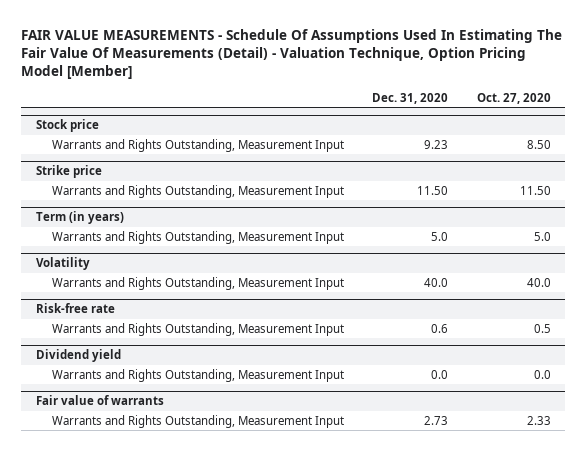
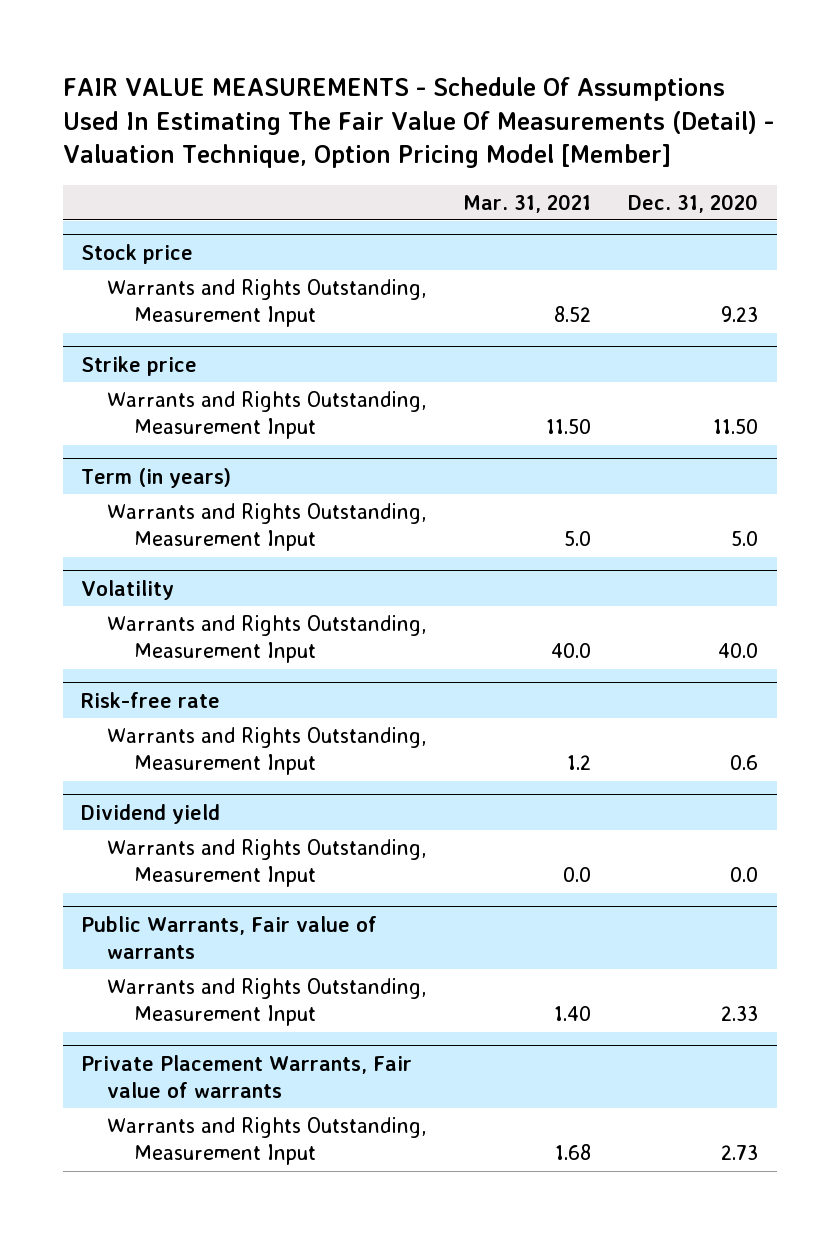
[476,92,551,104] Oct. 27, 2020 -> none
none -> [463,193,592,213] Mar. 31, 2021
[35,395,164,406] Fair value of warrants -> [81,915,378,960] Public Warrants, Fair value of warrants
none -> [107,977,427,1027] Warrants and Rights Outstanding, Measurement Input
none -> [81,1054,413,1099] Private Placement Warrants, Fair value of warrants

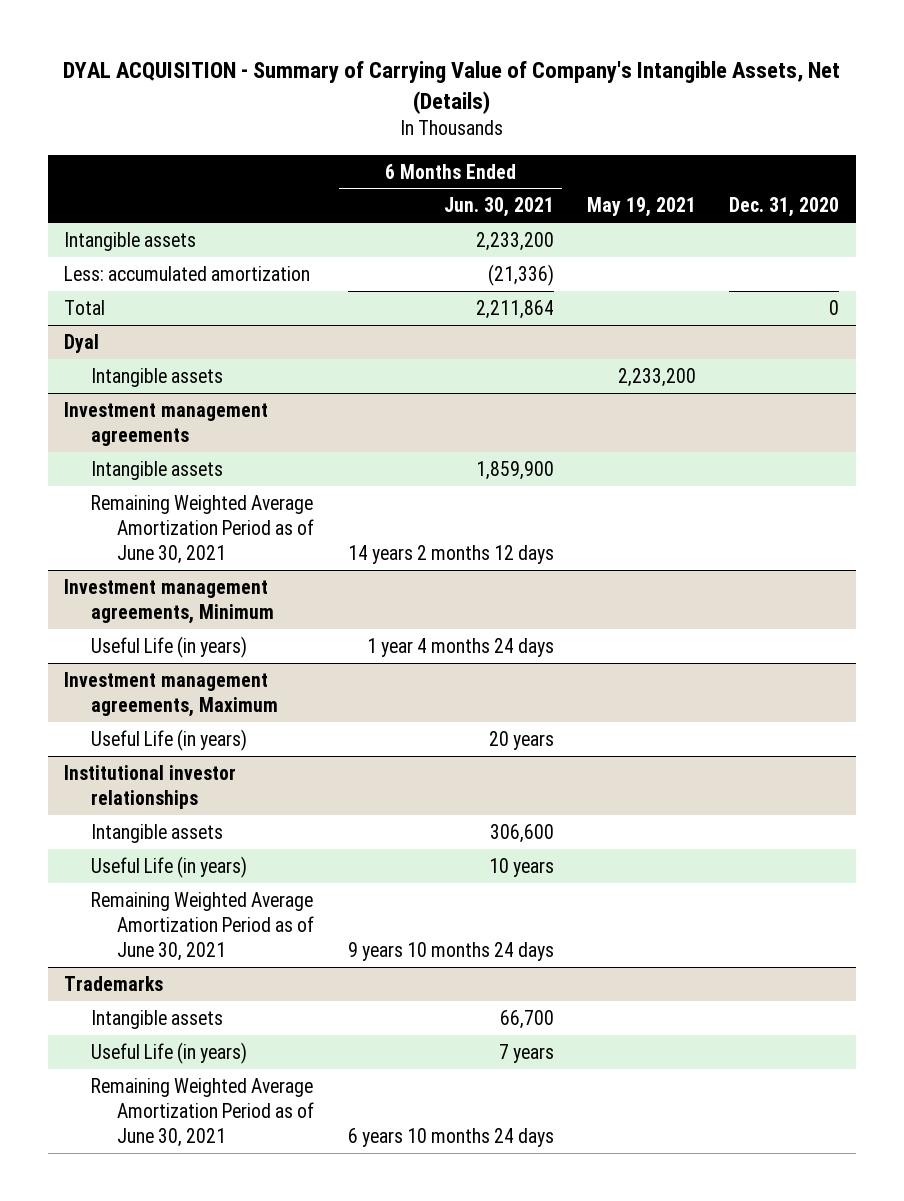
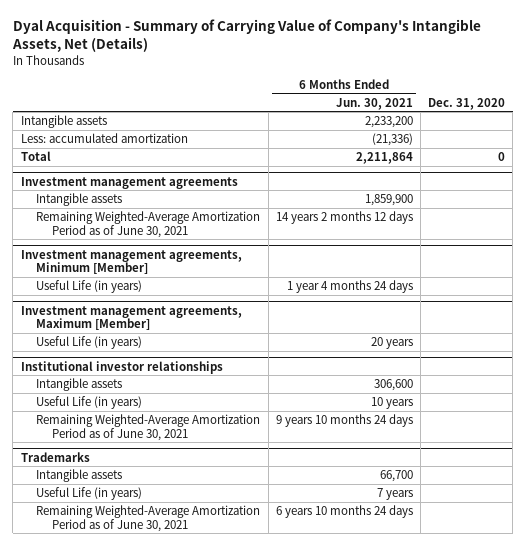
[62,61,840,114] DYAL ACQUISITION - Summary of Carrying Value of Company's Intangible Assets, Net (Details) -> [11,18,481,52] Dyal Acquisition - Summary of Carrying Value of Company's Intangible Assets, Net (Details)
[587,197,697,218] May 19, 2021 -> none
[64,333,100,353] Dyal -> none
[90,367,223,387] Intangible assets -> none
[90,494,315,564] Remaining Weighted Average Amortization Period as of June 30, 2021 -> [36,211,261,238] Remaining Weighted-Average Amortization Period as of June 30, 2021
[64,578,274,624] Investment management agreements, Minimum -> [20,249,242,275] Investment management agreements, Minimum [Member]
[64,671,278,717] Investment management agreements, Maximum -> [20,305,242,331] Investment management agreements, Maximum [Member]
[90,891,315,961] Remaining Weighted Average Amortization Period as of June 30, 2021 -> [36,414,261,441] Remaining Weighted-Average Amortization Period as of June 30, 2021
[90,1077,315,1147] Remaining Weighted Average Amortization Period as of June 30, 2021 -> [36,505,261,532] Remaining Weighted-Average Amortization Period as of June 30, 2021

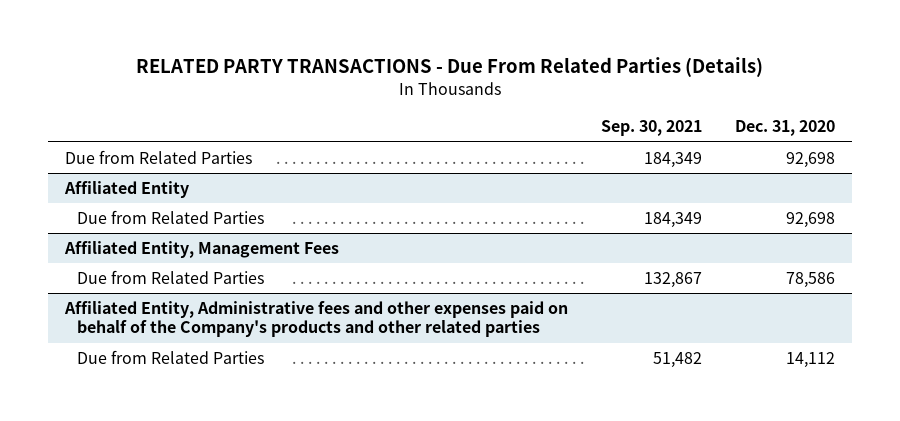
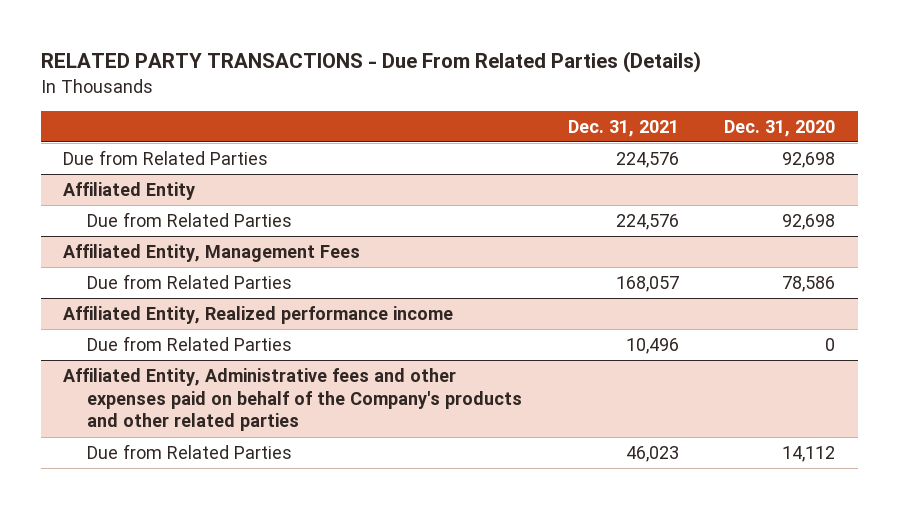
[600,120,702,137] Sep. 30, 2021 -> none
none -> [567,119,679,137] Dec. 31, 2021
none -> [63,306,454,325] Affiliated Entity, Realized performance income
none -> [87,336,293,352] Due from Related Parties

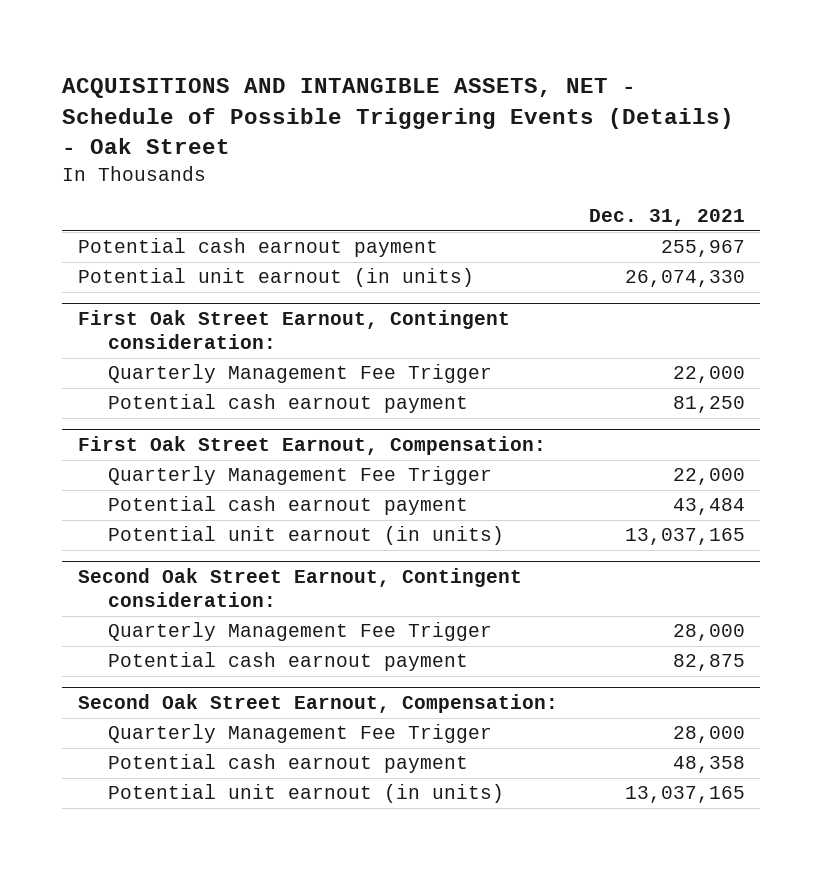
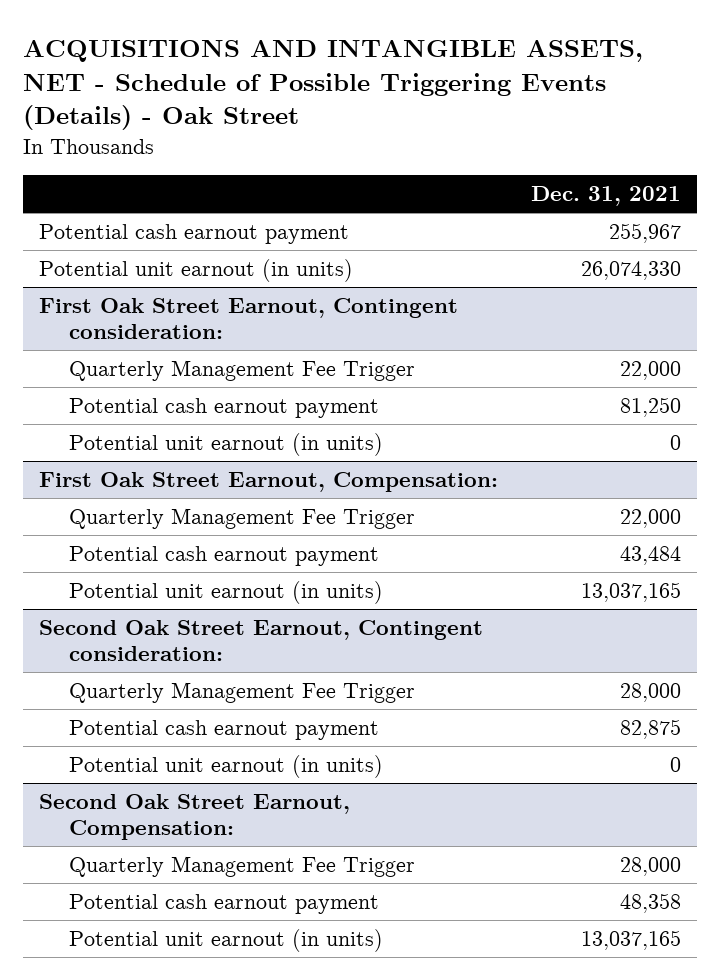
none -> [69,432,384,456] Potential unit earnout (in units)
none -> [69,754,384,778] Potential unit earnout (in units)

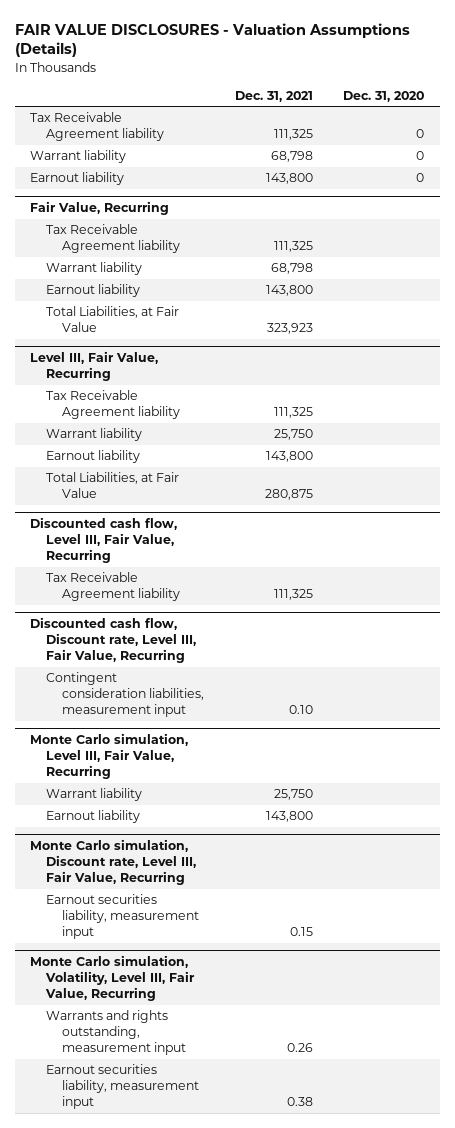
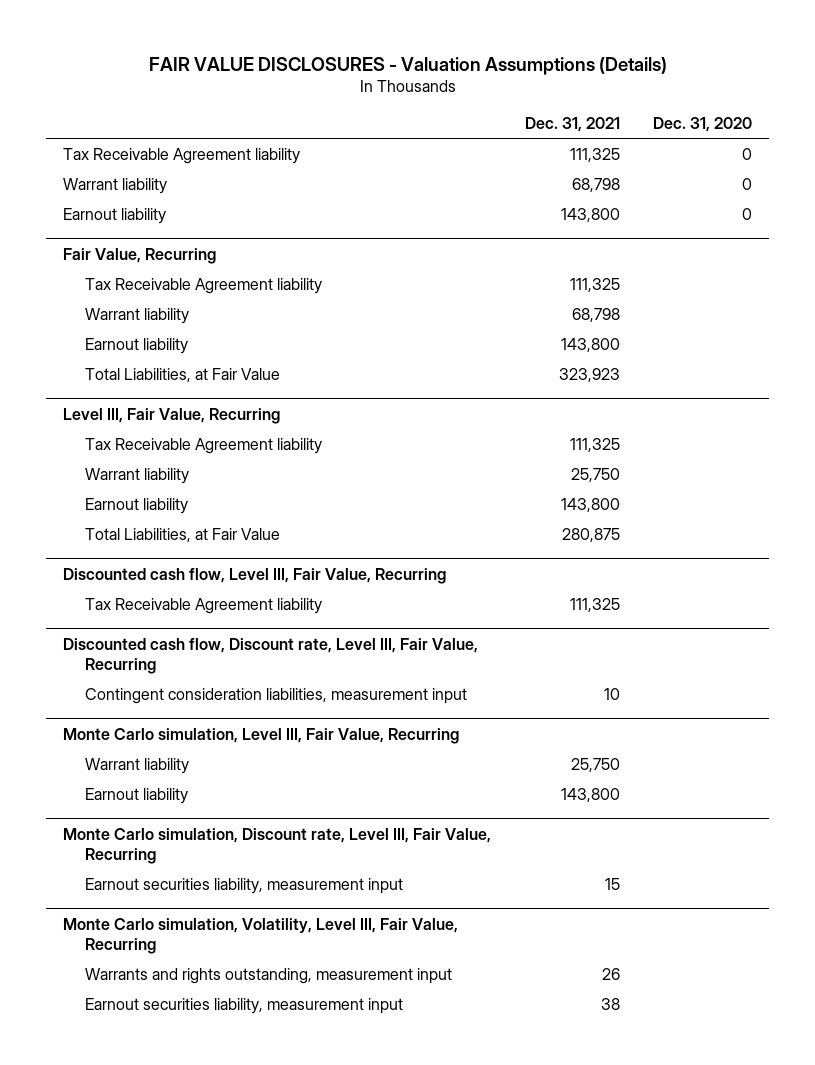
[288,705,313,715] 0.10 -> [603,687,620,700] 10
[289,927,313,937] 0.15 -> [604,877,620,890] 15
[286,1043,313,1053] 0.26 -> [601,967,620,980] 26
[286,1097,313,1107] 0.38 -> [600,997,620,1010] 38

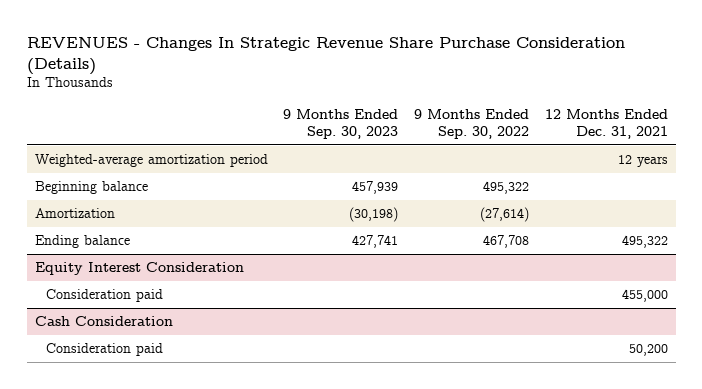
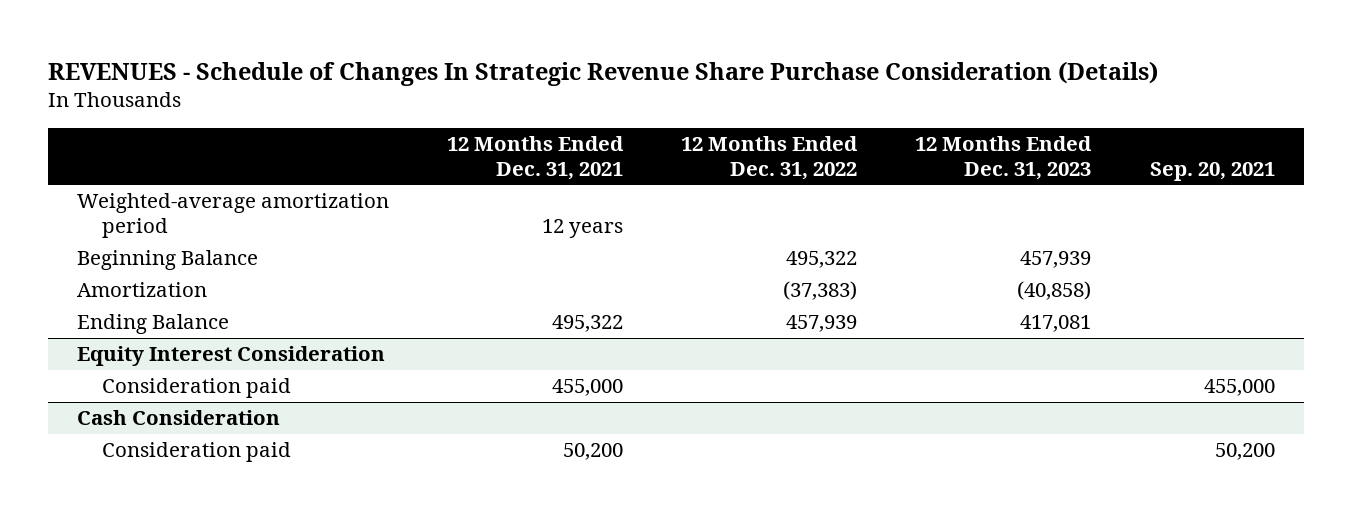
[26,36,625,76] REVENUES - Changes In Strategic Revenue Share Purchase Consideration (Details) -> [48,60,1159,86] REVENUES - Schedule of Changes In Strategic Revenue Share Purchase Consideration (Details)
[283,109,399,140] 9 Months Ended Sep. 30, 2023 -> none
[414,109,530,140] 9 Months Ended Sep. 30, 2022 -> none
none -> [681,136,859,180] 12 Months Ended Dec. 31, 2022
none -> [915,136,1093,180] 12 Months Ended Dec. 31, 2023
none -> [1149,161,1275,181] Sep. 20, 2021
[34,181,148,195] Beginning balance -> [77,250,259,271] Beginning Balance
[34,235,130,249] Ending balance -> [77,314,230,335] Ending Balance

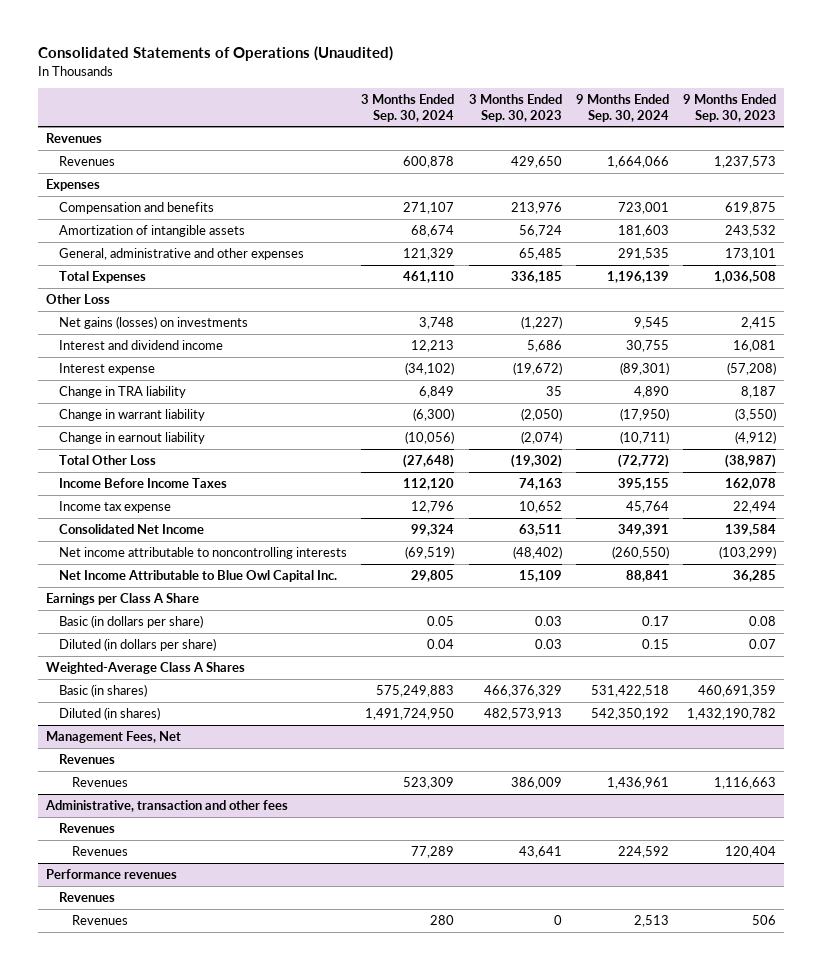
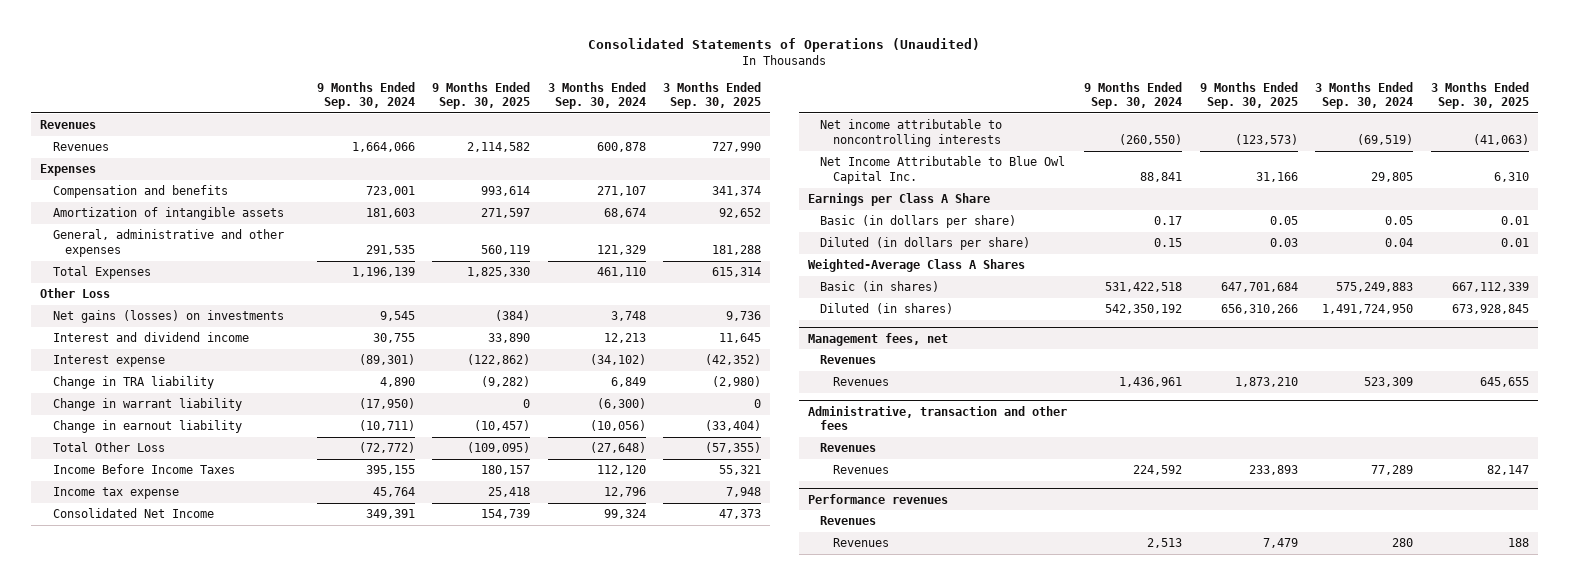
[468,94,562,122] 3 Months Ended Sep. 30, 2023 -> none
[683,94,777,122] 9 Months Ended Sep. 30, 2023 -> none
none -> [432,81,531,109] 9 Months Ended Sep. 30, 2025
none -> [663,81,762,109] 3 Months Ended Sep. 30, 2025
[45,730,181,743] Management Fees, Net -> [807,332,948,346] Management fees, net

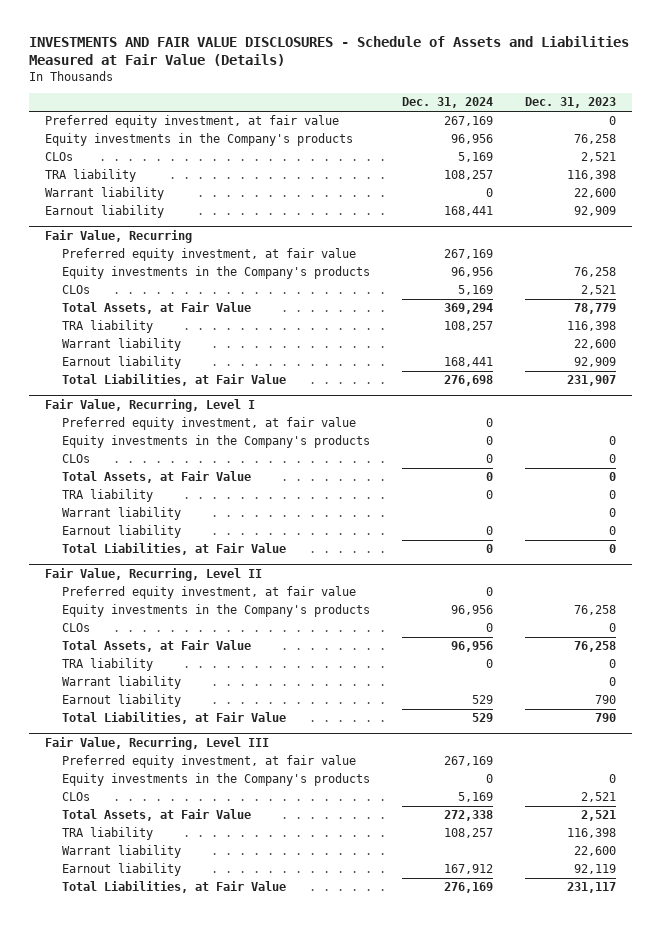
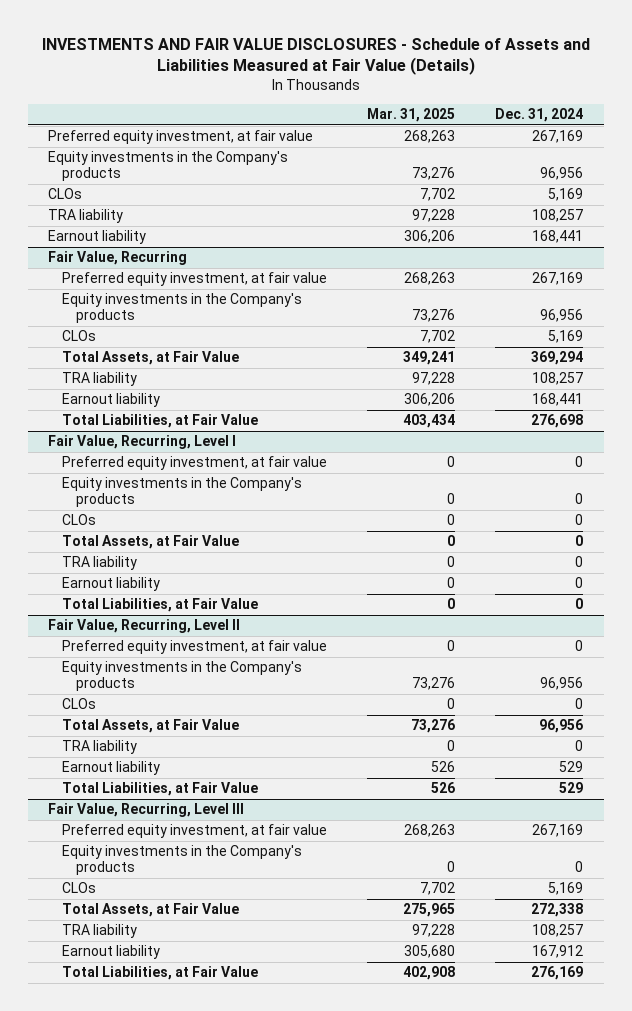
[524,97,616,109] Dec. 31, 2023 -> none
none -> [367,108,456,123] Mar. 31, 2025
[44,187,164,201] Warrant liability -> none
[61,338,181,352] Warrant liability -> none
[61,507,181,521] Warrant liability -> none
[61,676,181,690] Warrant liability -> none
[61,845,181,859] Warrant liability -> none

